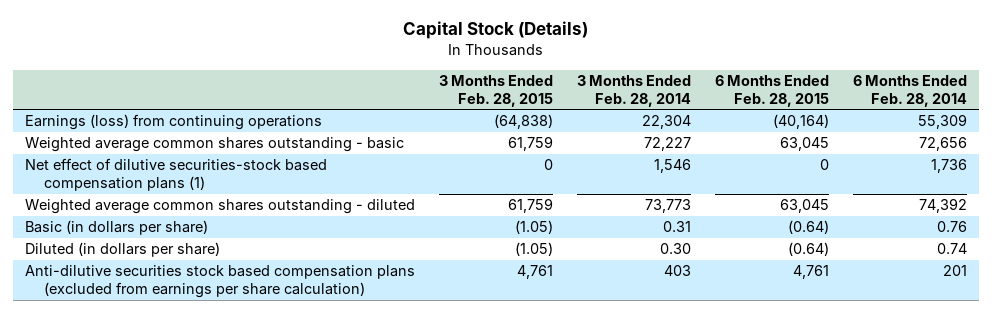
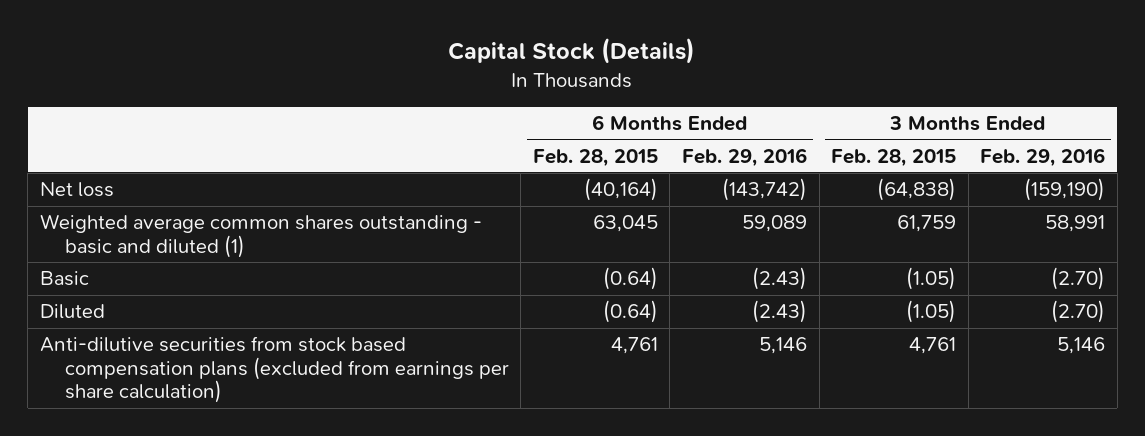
[577,75,692,107] 3 Months Ended Feb. 28, 2014 -> none
[853,75,968,107] 6 Months Ended Feb. 28, 2014 -> none
none -> [681,147,807,167] Feb. 29, 2016
none -> [980,147,1106,167] Feb. 29, 2016
[24,158,327,191] Net effect of dilutive securities-stock based compensation plans (1) -> none
[24,199,415,215] Weighted average common shares outstanding - diluted -> none
[24,114,322,131] Earnings (loss) from continuing operations -> [39,182,114,198] Net loss
[24,137,404,153] Weighted average common shares outstanding - basic -> [39,214,482,258] Weighted average common shares outstanding - basic and diluted (1)
[24,220,208,236] Basic (in dollars per share) -> [39,271,89,287] Basic
[24,242,220,258] Diluted (in dollars per share) -> [39,304,105,320] Diluted
[24,265,415,298] Anti-dilutive securities stock based compensation plans (excluded from earnings per share calculation) -> [39,336,509,404] Anti-dilutive securities from stock based compensation plans (excluded from earnings per share calculation)

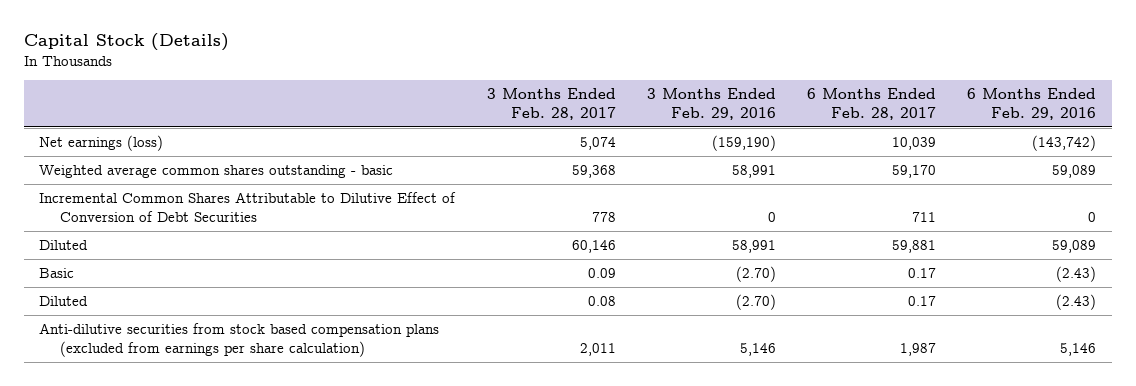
[532,148,658,167] Feb. 28, 2015 -> none
[831,148,957,167] Feb. 28, 2015 -> none
none -> [486,88,616,120] 3 Months Ended Feb. 28, 2017
none -> [807,88,937,120] 6 Months Ended Feb. 28, 2017
[39,182,114,198] Net loss -> [39,135,164,152] Net earnings (loss)
[39,214,482,258] Weighted average common shares outstanding - basic and diluted (1) -> [39,165,394,179] Weighted average common shares outstanding - basic
none -> [39,192,457,222] Incremental Common Shares Attributable to Dilutive Effect of Conversion of Debt Securities
none -> [39,240,89,251] Diluted

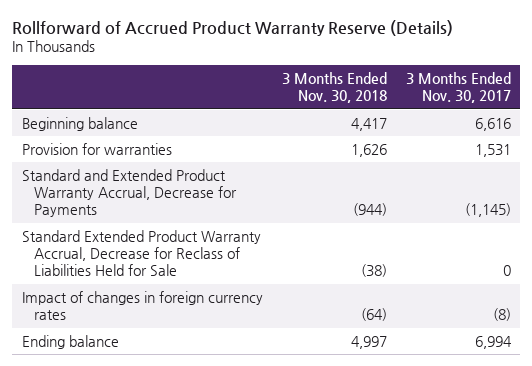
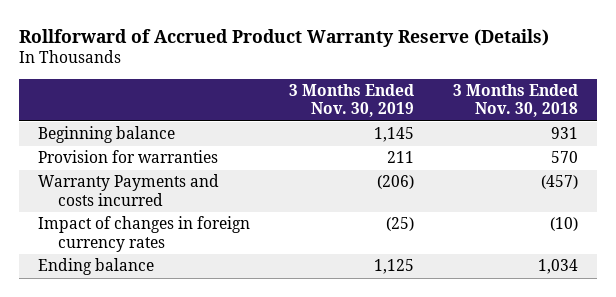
[405,71,511,104] 3 Months Ended Nov. 30, 2017 -> none
none -> [288,84,414,118] 3 Months Ended Nov. 30, 2019
[21,229,261,277] Standard Extended Product Warranty Accrual, Decrease for Reclass of Liabilities Held for Sale -> none
[350,117,387,131] 4,417 -> [550,127,578,140] 931
[350,143,387,157] 1,626 -> [550,151,578,164] 570
[21,168,238,218] Standard and Extended Product Warranty Accrual, Decrease for Payments -> [38,174,220,206] Warranty Payments and costs incurred
[352,203,387,217] (944) -> [540,175,578,190] (457)
[360,308,387,322] (64) -> [549,217,578,232] (10)
[350,335,387,349] 4,997 -> [537,259,578,275] 1,034

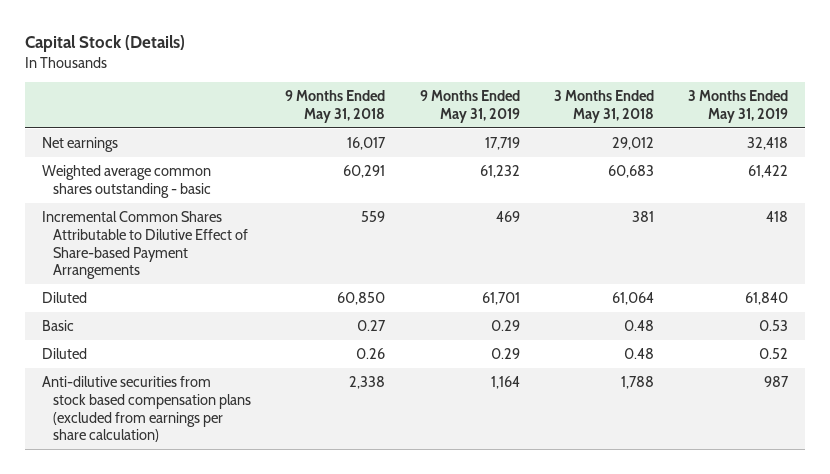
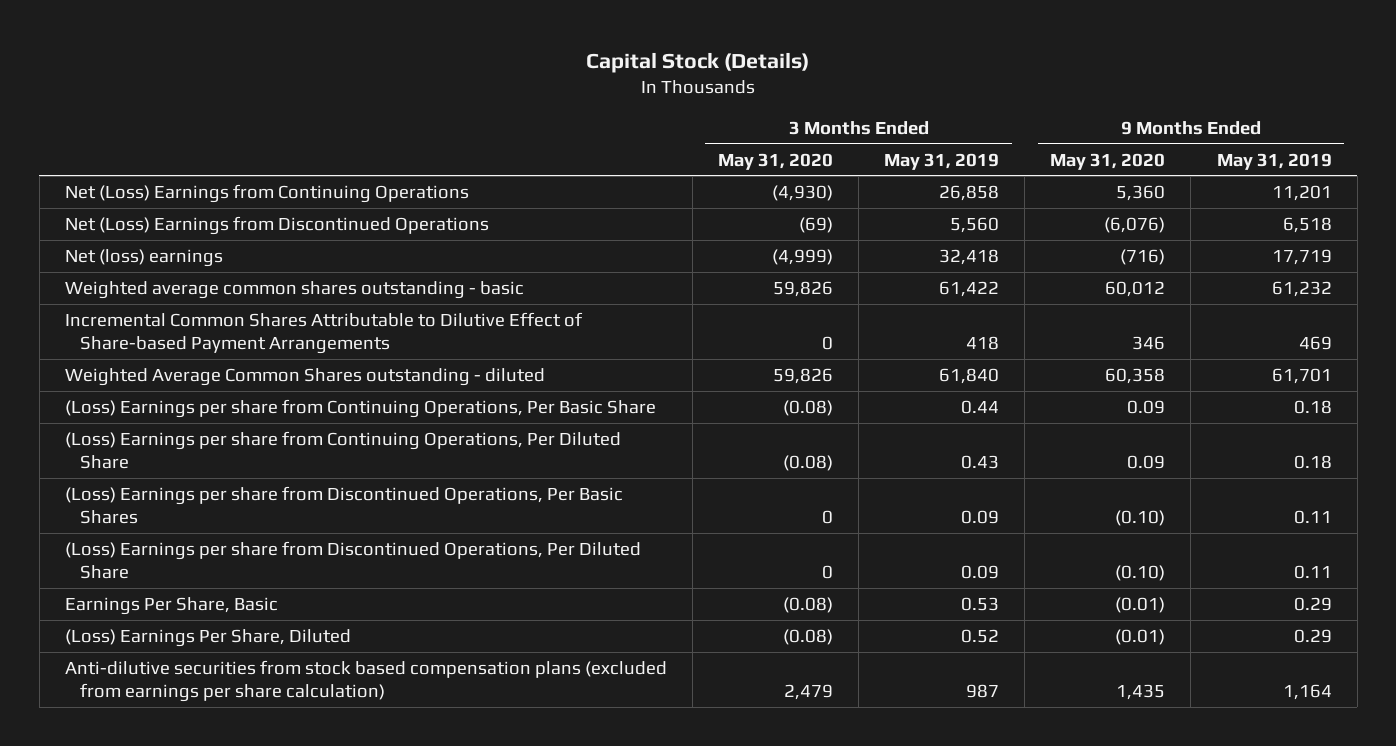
[285,90,386,124] 9 Months Ended May 31, 2018 -> none
[553,90,654,124] 3 Months Ended May 31, 2018 -> none
none -> [717,152,833,170] May 31, 2020
none -> [1050,152,1166,170] May 31, 2020
none -> [64,183,469,203] Net (Loss) Earnings from Continuing Operations
none -> [64,215,489,235] Net (Loss) Earnings from Discontinued Operations
[42,137,119,153] Net earnings -> [64,248,223,267] Net (loss) earnings
[42,292,88,304] Diluted -> [64,367,545,386] Weighted Average Common Shares outstanding - diluted
none -> [64,398,656,418] (Loss) Earnings per share from Continuing Operations, Per Basic Share
none -> [64,430,621,470] (Loss) Earnings per share from Continuing Operations, Per Diluted Share
none -> [64,485,623,525] (Loss) Earnings per share from Discontinued Operations, Per Basic Shares
none -> [64,540,641,580] (Loss) Earnings per share from Discontinued Operations, Per Diluted Share
[42,320,75,332] Basic -> [64,596,278,615] Earnings Per Share, Basic
[42,348,88,360] Diluted -> [64,628,351,647] (Loss) Earnings Per Share, Diluted

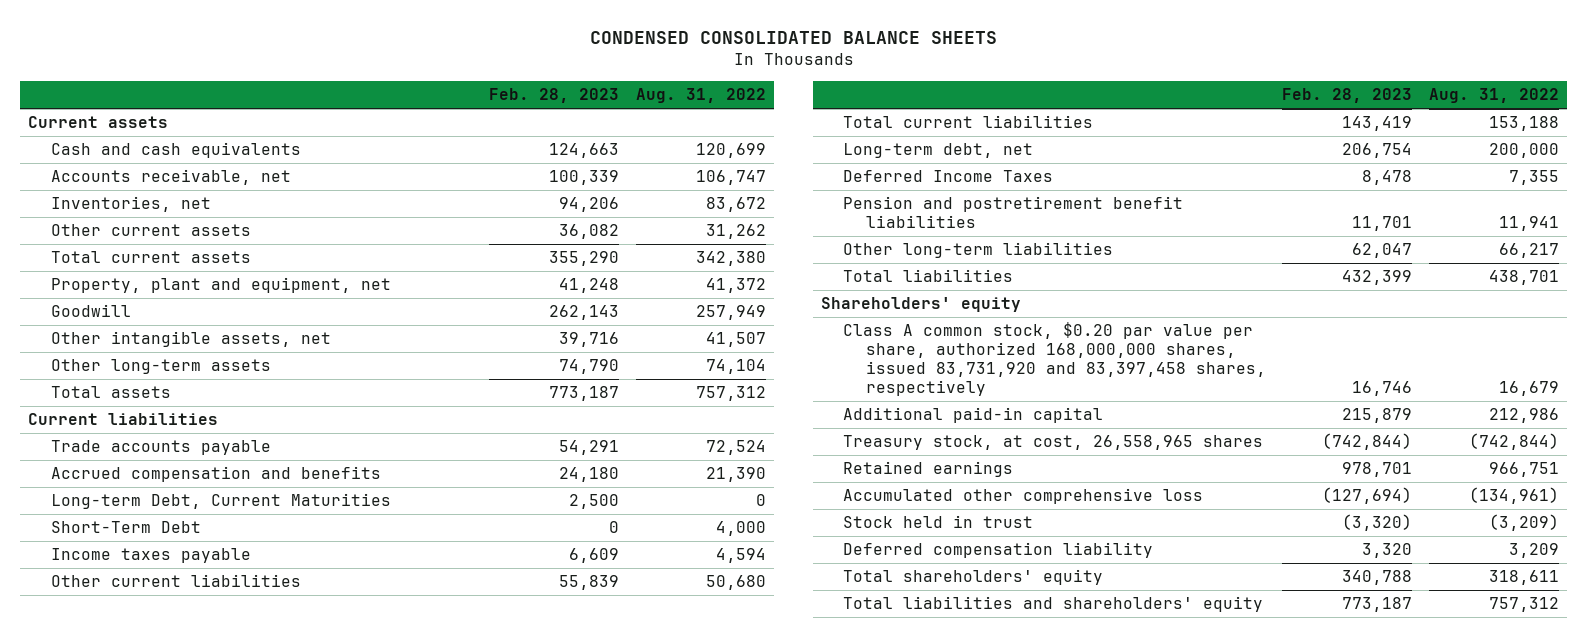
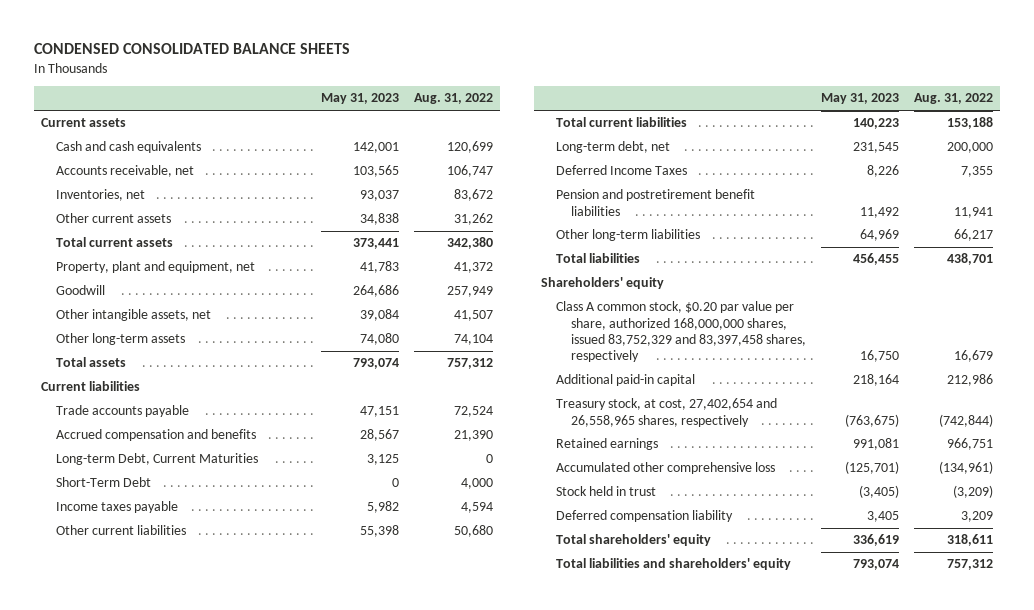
[489,88,620,104] Feb. 28, 2023 -> none
none -> [320,93,399,105] May 31, 2023
[843,322,1266,397] Class A common stock, $0.20 par value per share, authorized 168,000,000 shares, issued 83,731,920 and 83,397,458 shares, respectively -> [556,301,807,363] Class A common stock, $0.20 par value per share, authorized 168,000,000 shares, issued 83,752,329 and 83,397,458 shares, respectively
[843,435,1264,451] Treasury stock, at cost, 26,558,965 shares -> [556,398,778,427] Treasury stock, at cost, 27,402,654 and 26,558,965 shares, respectively

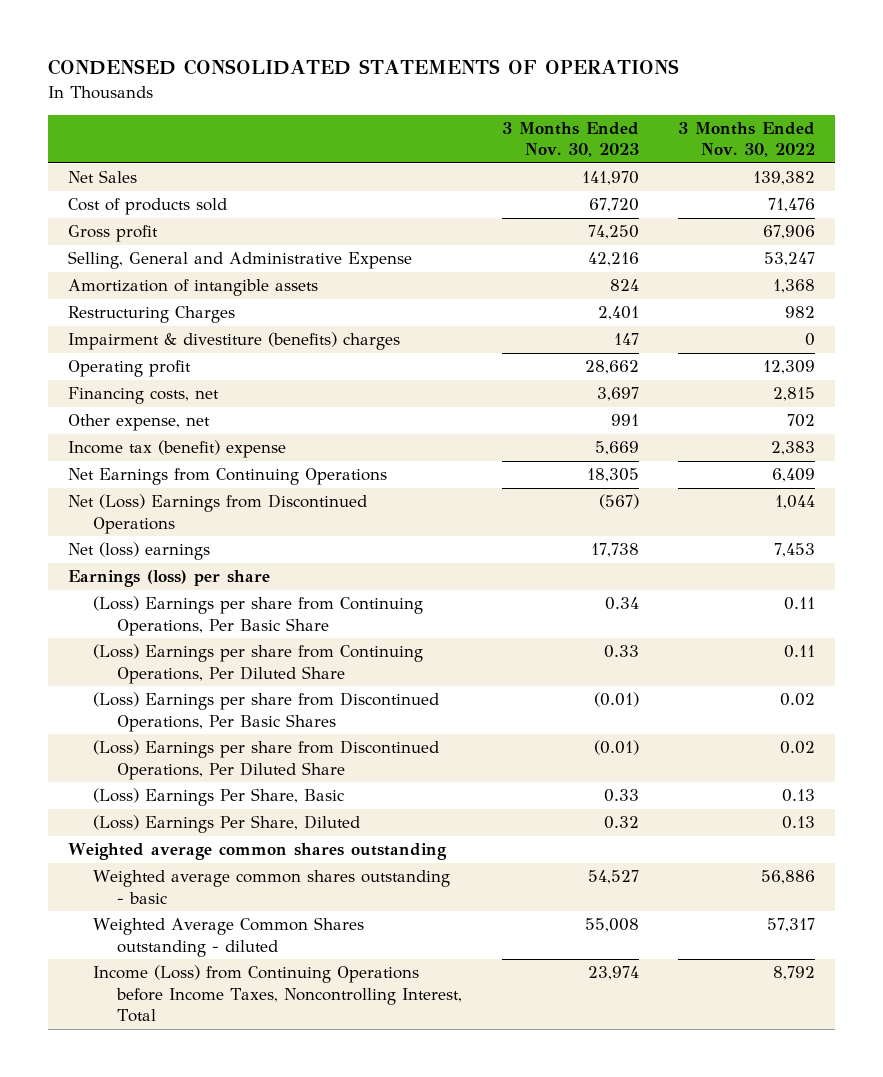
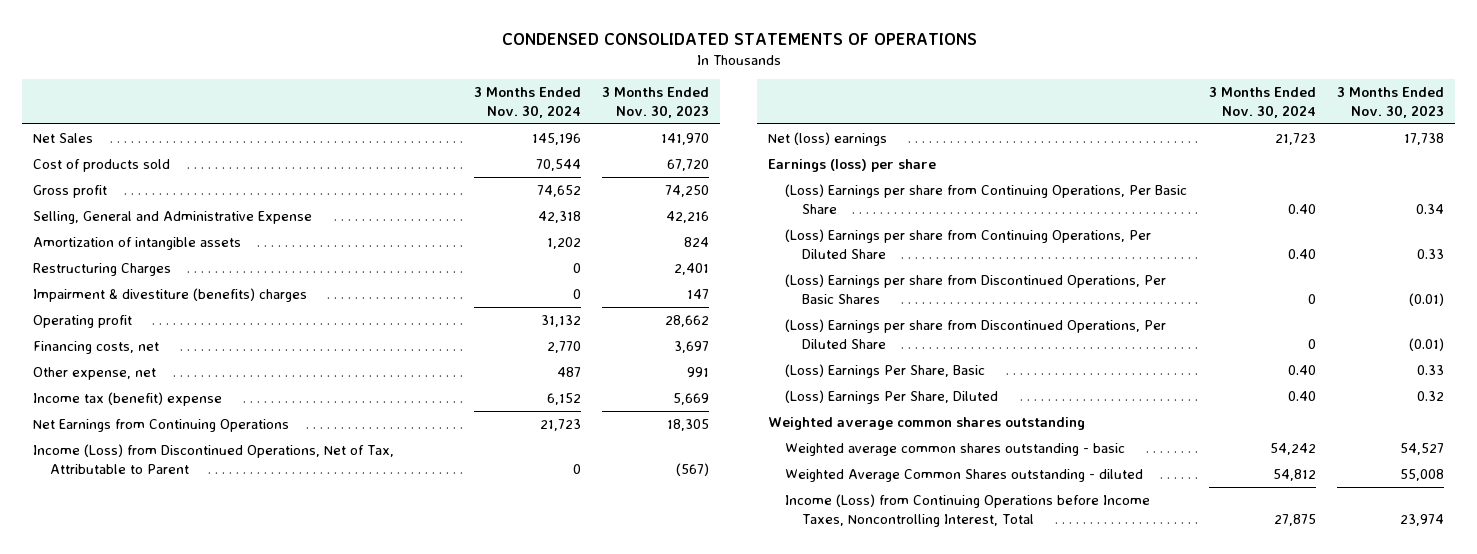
[678,121,816,158] 3 Months Ended Nov. 30, 2022 -> none
none -> [473,87,581,119] 3 Months Ended Nov. 30, 2024
[67,494,367,534] Net (Loss) Earnings from Discontinued Operations -> [32,443,394,474] Income (Loss) from Discontinued Operations, Net of Tax, Attributable to Parent

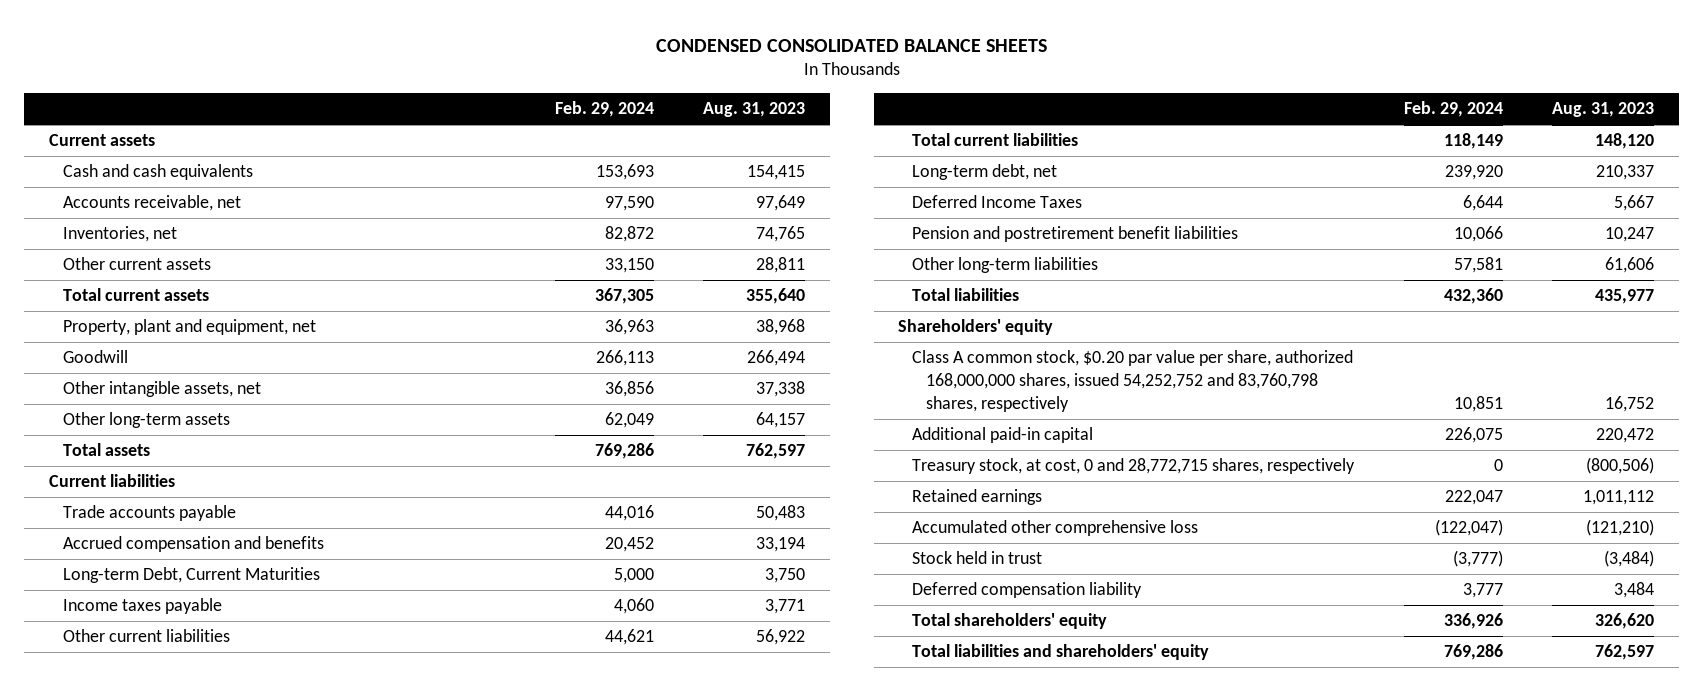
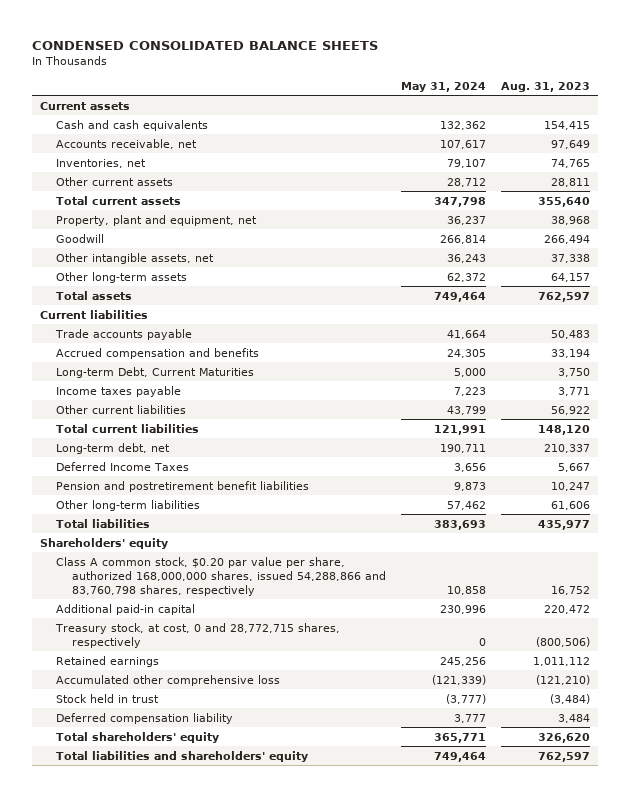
[554,101,654,118] Feb. 29, 2024 -> none
none -> [401,81,487,92] May 31, 2024
[912,350,1354,412] Class A common stock, $0.20 par value per share, authorized 168,000,000 shares, issued 54,252,752 and 83,760,798 shares, respectively -> [56,556,387,596] Class A common stock, $0.20 par value per share, authorized 168,000,000 shares, issued 54,288,866 and 83,760,798 shares, respectively

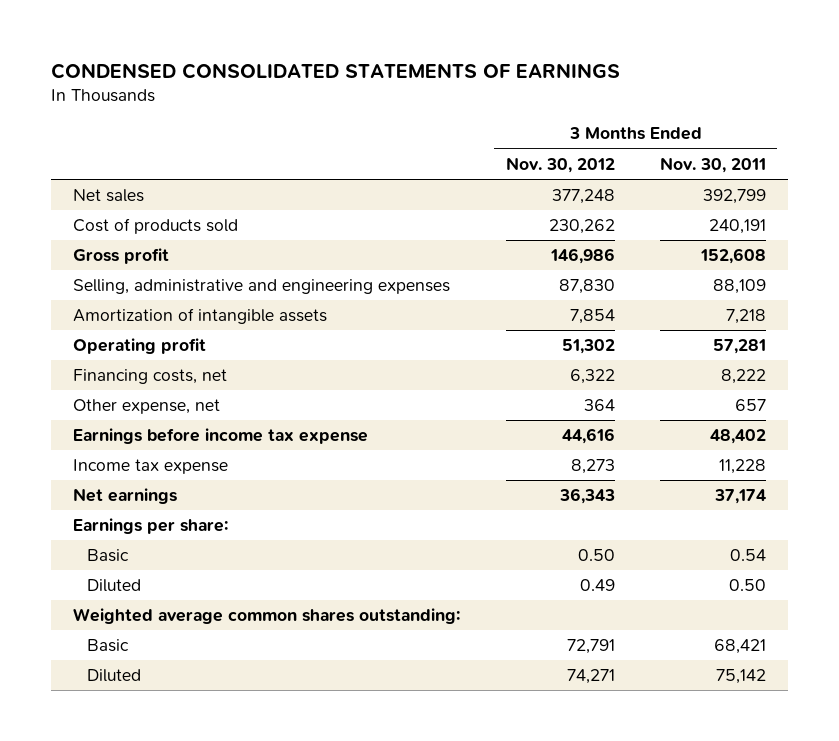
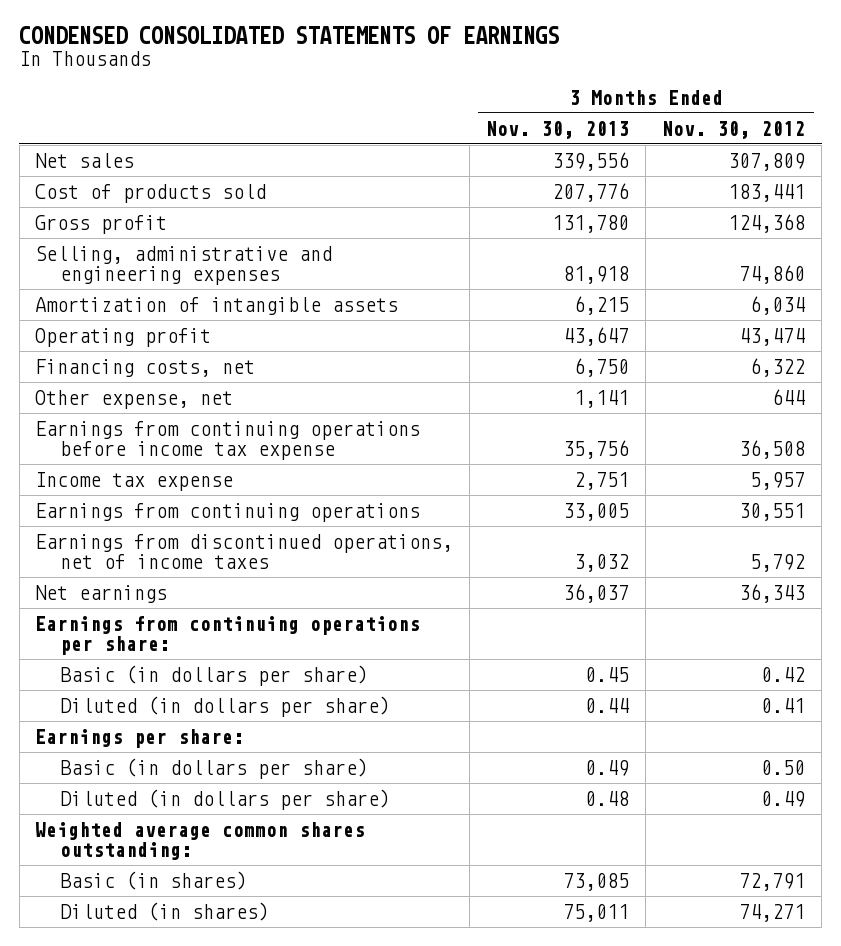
[659,156,766,173] Nov. 30, 2011 -> none
none -> [486,120,630,139] Nov. 30, 2013
[551,189,615,205] 377,248 -> [728,152,806,171] 307,809
[548,219,615,235] 230,262 -> [728,183,806,202] 183,441
[549,248,615,265] 146,986 -> [728,213,806,233] 124,368
[558,279,615,295] 87,830 -> [739,264,806,284] 74,860
[569,309,615,325] 7,854 -> [750,295,806,315] 6,034
[561,339,615,355] 51,302 -> [739,327,806,346] 43,474
[583,399,615,412] 364 -> [772,388,806,405] 644
[73,428,369,445] Earnings before income tax expense -> [35,420,421,460] Earnings from continuing operations before income tax expense
[561,428,615,445] 44,616 -> [739,439,806,459] 36,508
[570,459,615,475] 8,273 -> [750,471,806,490] 5,957
none -> [35,502,421,522] Earnings from continuing operations
none -> [35,533,454,569] Earnings from discontinued operations, net of income taxes
none -> [35,615,421,655] Earnings from continuing operations per share:
none -> [59,664,368,686] Basic (in dollars per share)
none -> [59,695,390,717] Diluted (in dollars per share)
[87,549,130,563] Basic -> [59,757,368,779] Basic (in dollars per share)
[87,579,142,593] Diluted -> [59,788,390,810] Diluted (in dollars per share)
[87,639,130,653] Basic -> [59,870,247,890] Basic (in shares)
[87,669,142,683] Diluted -> [59,901,269,921] Diluted (in shares)

